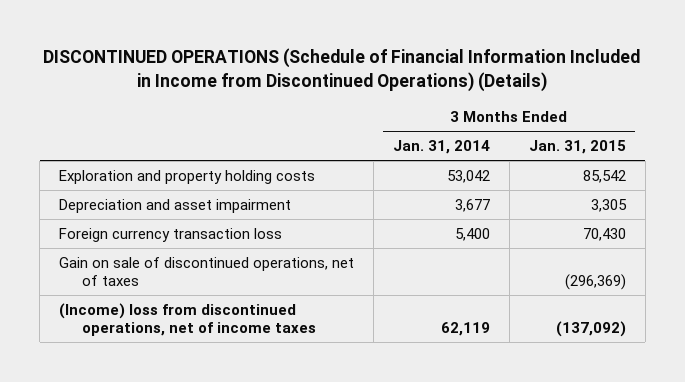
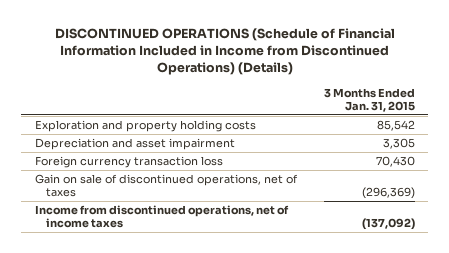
[392,140,490,155] Jan. 31, 2014 -> none
[59,302,317,337] (Income) loss from discontinued operations, net of income taxes -> [34,205,289,229] Income from discontinued operations, net of income taxes

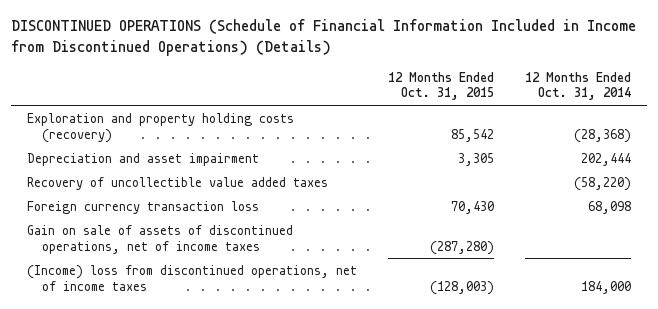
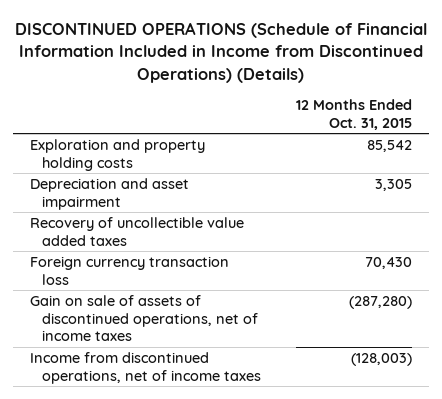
[525,71,632,101] 12 Months Ended Oct. 31, 2014 -> none
[26,112,294,143] Exploration and property holding costs (recovery) -> [30,138,206,171] Exploration and property holding costs
[26,264,357,291] (Income) loss from discontinued operations, net of income taxes -> [30,351,262,384] Income from discontinued operations, net of income taxes

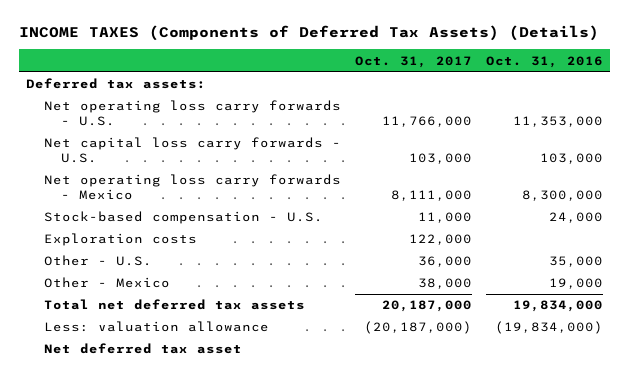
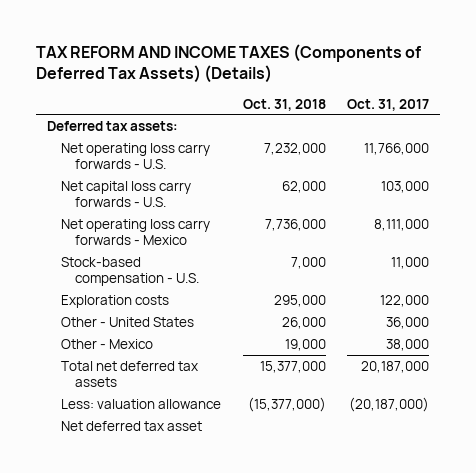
[18,25,599,42] INCOME TAXES (Components of Deferred Tax Assets) (Details) -> [36,43,422,84] TAX REFORM AND INCOME TAXES (Components of Deferred Tax Assets) (Details)
[486,55,604,68] Oct. 31, 2016 -> none
none -> [242,98,326,111] Oct. 31, 2018
[43,255,152,267] Other - U.S. -> [61,316,195,327] Other - United States

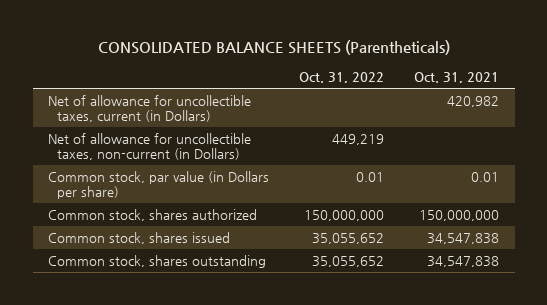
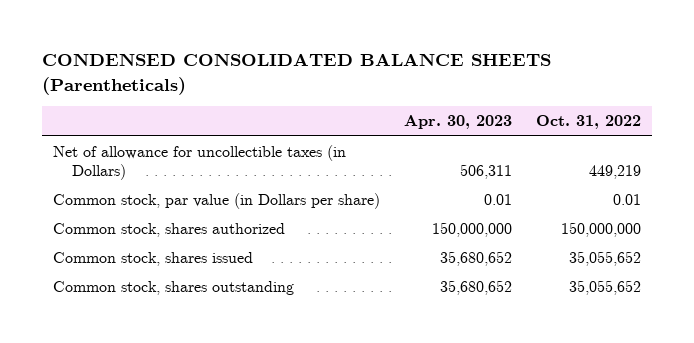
[97,40,450,56] CONSOLIDATED BALANCE SHEETS (Parentheticals) -> [41,53,551,95] CONDENSED CONSOLIDATED BALANCE SHEETS (Parentheticals)
[414,71,500,83] Oct. 31, 2021 -> none
none -> [403,115,512,130] Apr. 30, 2023
[47,95,251,123] Net of allowance for uncollectible taxes, current (in Dollars) -> none
[47,133,251,161] Net of allowance for uncollectible taxes, non-current (in Dollars) -> [53,145,347,180] Net of allowance for uncollectible taxes (in Dollars)

